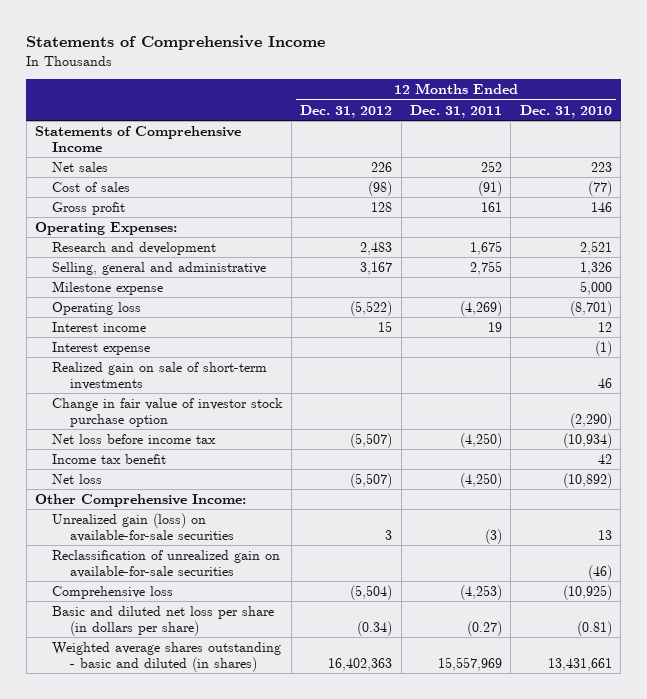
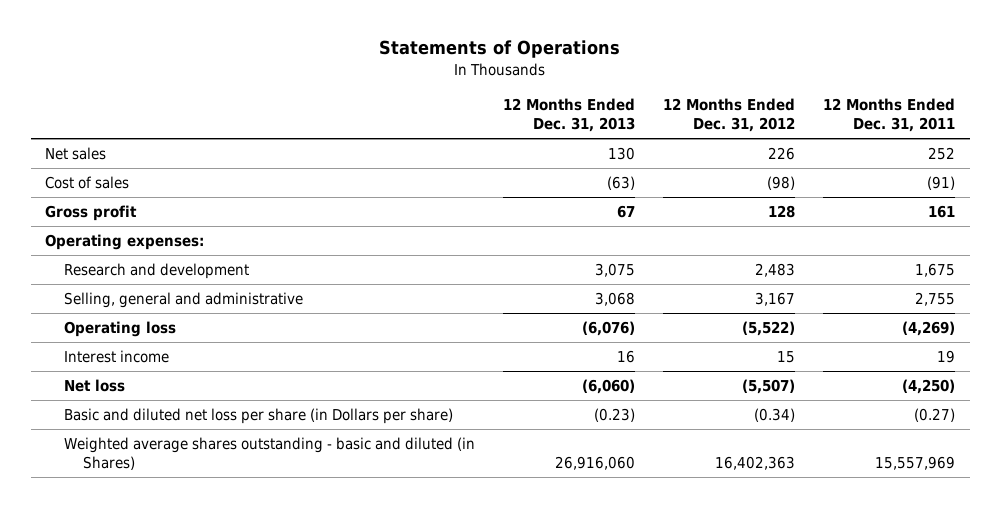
[26,35,326,51] Statements of Comprehensive Income -> [379,40,621,59] Statements of Operations
[519,104,612,118] Dec. 31, 2010 -> none
none -> [503,97,636,133] 12 Months Ended Dec. 31, 2013
[35,125,242,152] Statements of Comprehensive Income -> none
[35,221,178,235] Operating Expenses: -> [45,233,205,250] Operating expenses:
[52,280,164,295] Milestone expense -> none
[52,341,151,355] Interest expense -> none
[52,361,268,390] Realized gain on sale of short-term investments -> none
[52,397,284,427] Change in fair value of investor stock purchase option -> none
[52,433,217,444] Net loss before income tax -> none
[52,453,167,464] Income tax benefit -> none
[35,493,247,507] Other Comprehensive Income: -> none
[52,512,234,542] Unrealized gain (loss) on available-for-sale securities -> none
[52,549,281,578] Reclassification of unrealized gain on available-for-sale securities -> none
[52,585,174,599] Comprehensive loss -> none
[52,605,275,636] Basic and diluted net loss per share (in dollars per share) -> [63,407,453,424] Basic and diluted net loss per share (in Dollars per share)
[52,641,282,672] Weighted average shares outstanding - basic and diluted (in shares) -> [63,436,475,471] Weighted average shares outstanding - basic and diluted (in Shares)

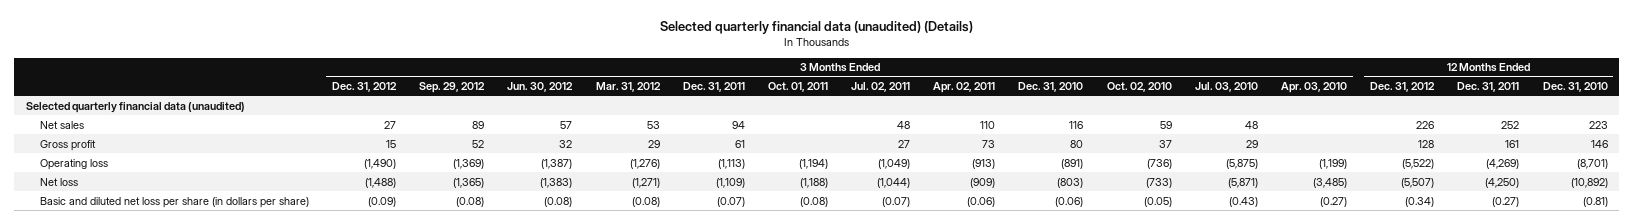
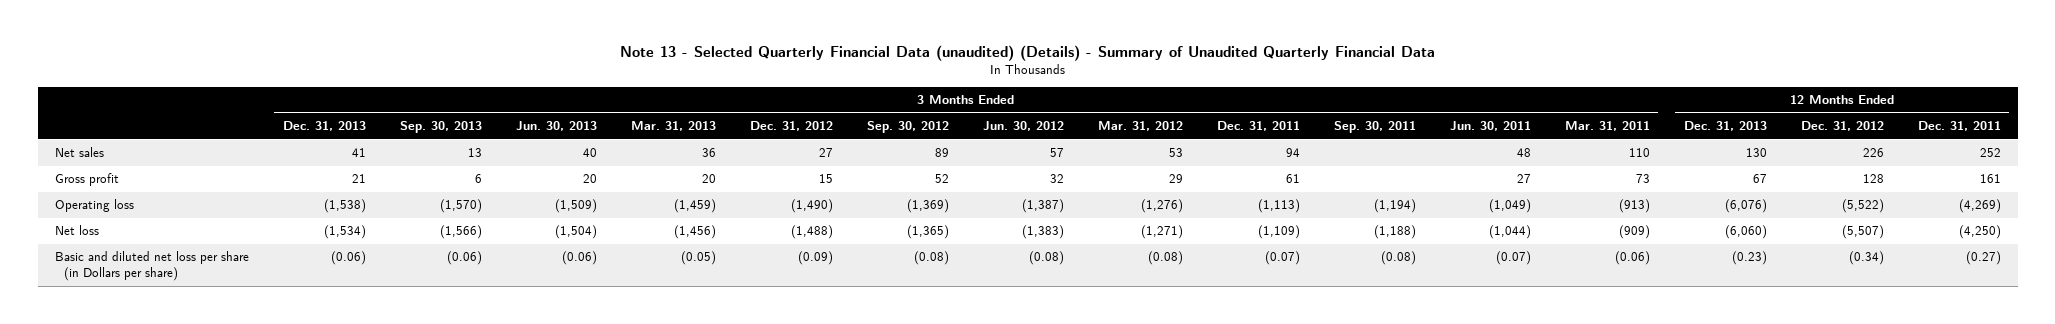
[659,21,973,35] Selected quarterly financial data (unaudited) (Details) -> [619,45,1435,62] Note 13 - Selected Quarterly Financial Data (unaudited) (Details) - Summary of Unaudited Quarterly Financial Data
[419,82,486,94] Sep. 29, 2012 -> none
[767,82,828,93] Oct. 01, 2011 -> none
[851,82,911,93] Jul. 02, 2011 -> none
[933,82,996,94] Apr. 02, 2011 -> none
[1018,82,1084,93] Dec. 31, 2010 -> none
[1106,82,1172,93] Oct. 02, 2010 -> none
[1194,82,1258,93] Jul. 03, 2010 -> none
[1281,82,1348,94] Apr. 03, 2010 -> none
[1542,82,1608,93] Dec. 31, 2010 -> none
none -> [282,121,366,132] Dec. 31, 2013
none -> [399,121,482,134] Sep. 30, 2013
none -> [515,121,597,132] Jun. 30, 2013
none -> [630,121,716,132] Mar. 31, 2013
none -> [866,121,949,134] Sep. 30, 2012
none -> [1333,121,1416,134] Sep. 30, 2011
none -> [1449,121,1531,132] Jun. 30, 2011
none -> [1564,121,1650,132] Mar. 31, 2011
none -> [1683,121,1767,132] Dec. 31, 2013
[25,101,245,113] Selected quarterly financial data (unaudited) -> none
[39,196,309,208] Basic and diluted net loss per share (in dollars per share) -> [54,251,249,282] Basic and diluted net loss per share (in Dollars per share)

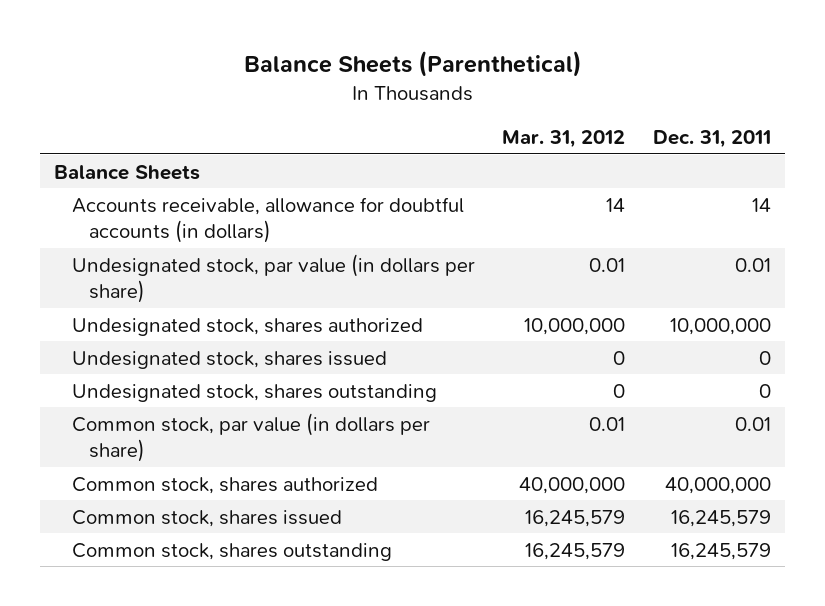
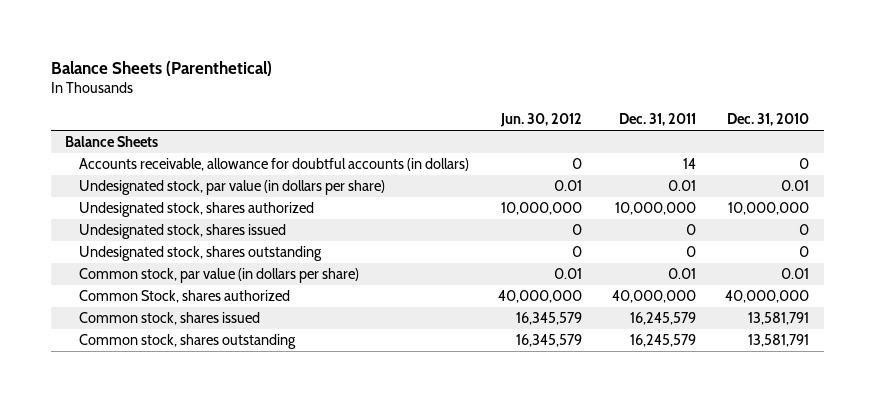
[502,130,626,149] Mar. 31, 2012 -> none
none -> [500,113,583,128] Jun. 30, 2012
none -> [726,113,809,127] Dec. 31, 2010
[71,476,378,494] Common stock, shares authorized -> [78,290,290,304] Common Stock, shares authorized

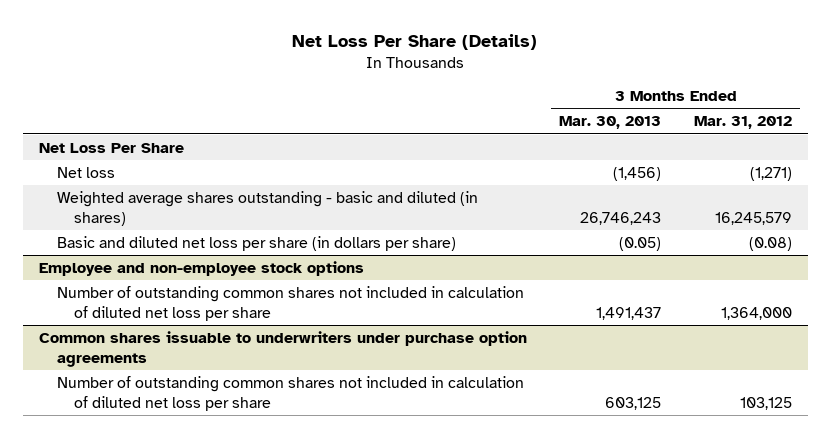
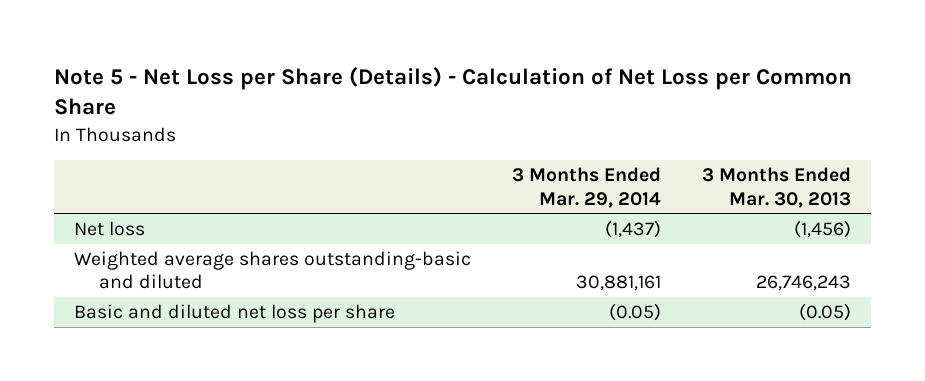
[292,33,538,50] Net Loss Per Share (Details) -> [53,67,852,116] Note 5 - Net Loss per Share (Details) - Calculation of Net Loss per Common Share
[693,116,792,130] Mar. 31, 2012 -> none
none -> [512,167,662,208] 3 Months Ended Mar. 29, 2014
[39,142,185,153] Net Loss Per Share -> none
[39,260,365,276] Employee and non-employee stock options -> none
[56,285,524,321] Number of outstanding common shares not included in calculation of diluted net loss per share -> none
[39,330,528,367] Common shares issuable to underwriters under purchase option agreements -> none
[56,375,524,411] Number of outstanding common shares not included in calculation of diluted net loss per share -> none
[56,190,478,226] Weighted average shares outstanding - basic and diluted (in shares) -> [74,251,472,290] Weighted average shares outstanding-basic and diluted
[56,235,456,251] Basic and diluted net loss per share (in dollars per share) -> [74,304,396,324] Basic and diluted net loss per share

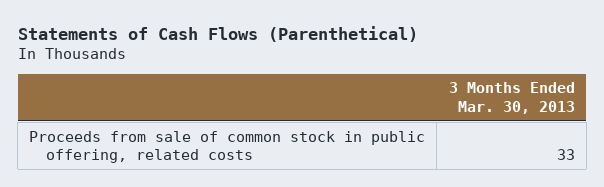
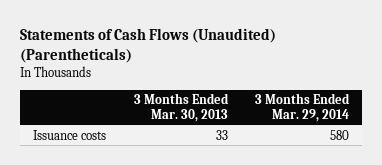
[17,25,418,42] Statements of Cash Flows (Parenthetical) -> [19,27,276,63] Statements of Cash Flows (Unaudited) (Parentheticals)
none -> [254,93,350,123] 3 Months Ended Mar. 29, 2014
[29,130,426,163] Proceeds from sale of common stock in public offering, related costs -> [33,130,107,141] Issuance costs

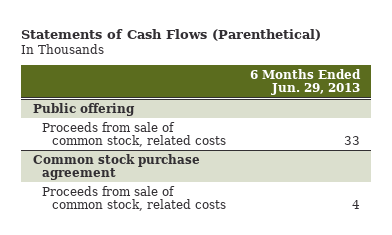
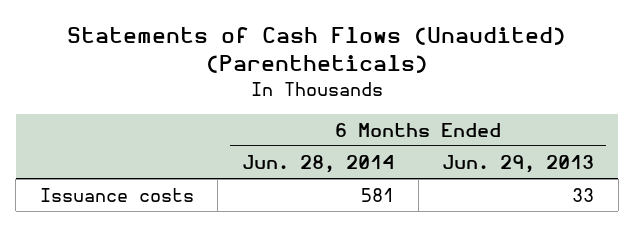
[20,28,321,41] Statements of Cash Flows (Parenthetical) -> [66,27,566,74] Statements of Cash Flows (Unaudited) (Parentheticals)
none -> [241,154,394,173] Jun. 28, 2014
[32,102,135,116] Public offering -> none
[32,153,200,180] Common stock purchase agreement -> none
[42,185,227,211] Proceeds from sale of common stock, related costs -> none
[42,121,227,147] Proceeds from sale of common stock, related costs -> [39,187,194,202] Issuance costs

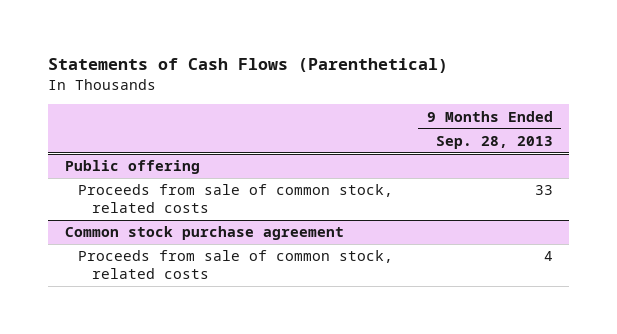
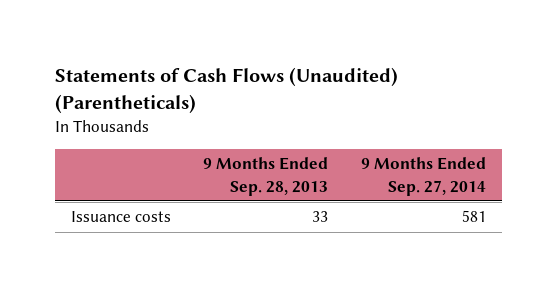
[47,58,448,74] Statements of Cash Flows (Parenthetical) -> [55,66,399,114] Statements of Cash Flows (Unaudited) (Parentheticals)
none -> [360,157,486,196] 9 Months Ended Sep. 27, 2014
[64,160,200,175] Public offering -> none
[64,226,344,241] Common stock purchase agreement -> none
[78,250,394,280] Proceeds from sale of common stock, related costs -> none
[78,184,394,214] Proceeds from sale of common stock, related costs -> [71,211,172,223] Issuance costs

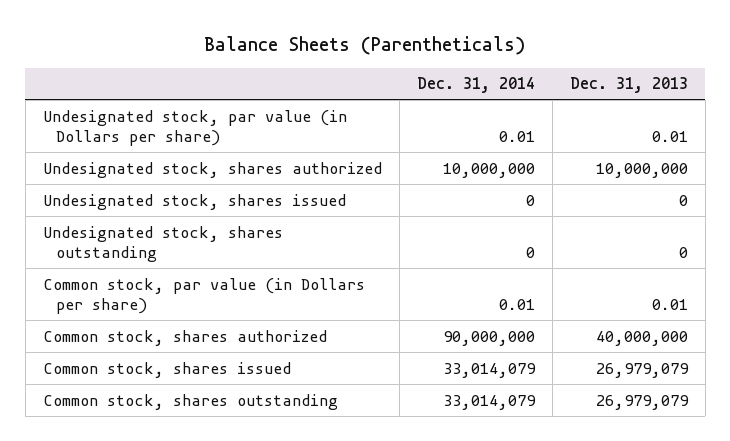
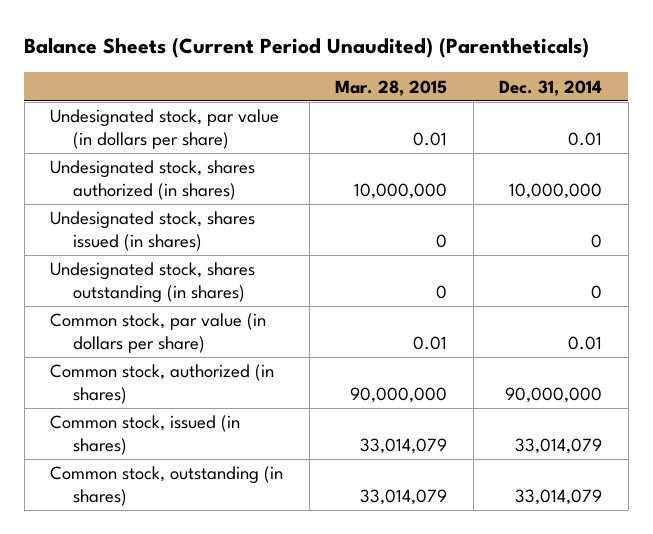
[204,36,526,56] Balance Sheets (Parentheticals) -> [24,37,590,59] Balance Sheets (Current Period Unaudited) (Parentheticals)
[569,77,688,94] Dec. 31, 2013 -> none
none -> [335,79,448,96] Mar. 28, 2015
[42,109,347,147] Undesignated stock, par value (in Dollars per share) -> [50,109,280,149] Undesignated stock, par value (in dollars per share)
[42,161,382,178] Undesignated stock, shares authorized -> [50,160,256,200] Undesignated stock, shares authorized (in shares)
[42,193,346,210] Undesignated stock, shares issued -> [50,211,256,251] Undesignated stock, shares issued (in shares)
[42,225,283,263] Undesignated stock, shares outstanding -> [50,262,256,303] Undesignated stock, shares outstanding (in shares)
[42,277,365,315] Common stock, par value (in Dollars per share) -> [50,313,267,353] Common stock, par value (in dollars per share)
[42,329,327,346] Common stock, shares authorized -> [50,364,275,404] Common stock, authorized (in shares)
[42,361,291,378] Common stock, shares issued -> [50,415,241,455] Common stock, issued (in shares)
[42,393,338,410] Common stock, shares outstanding -> [50,466,284,506] Common stock, outstanding (in shares)

